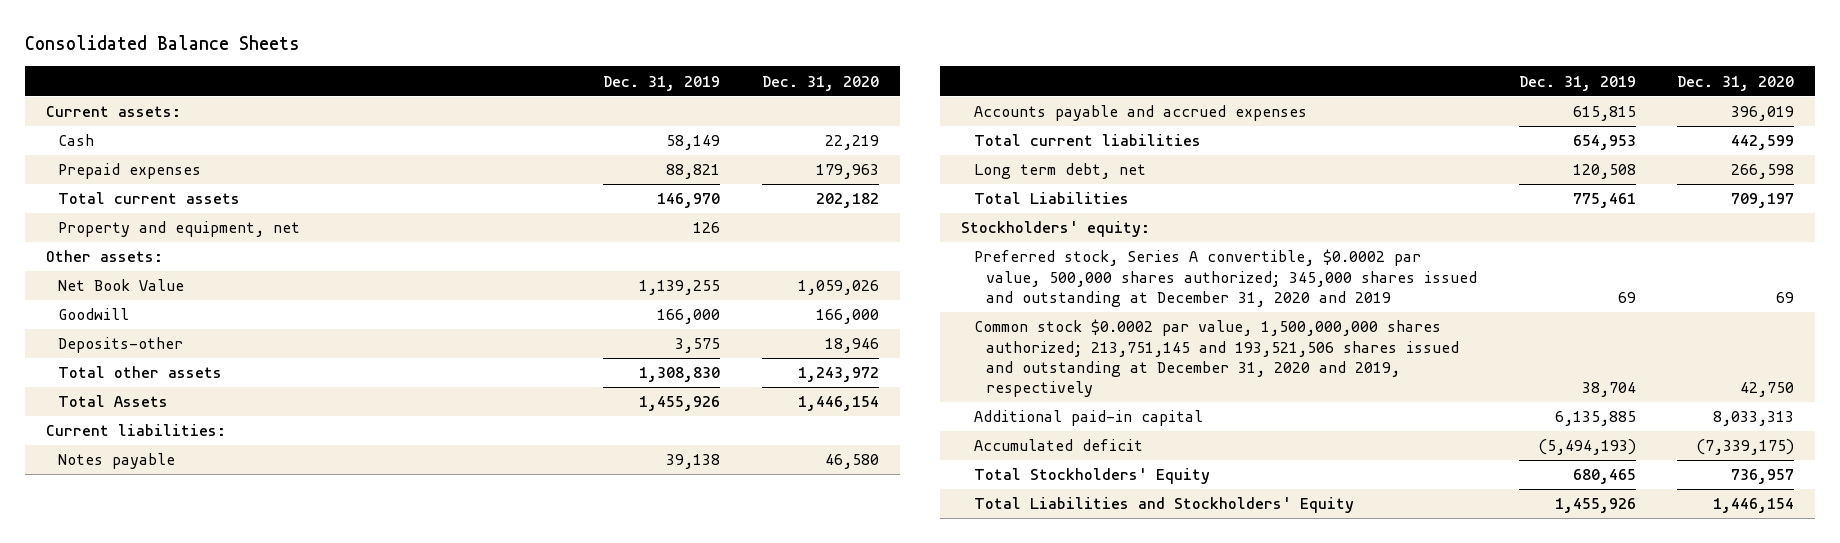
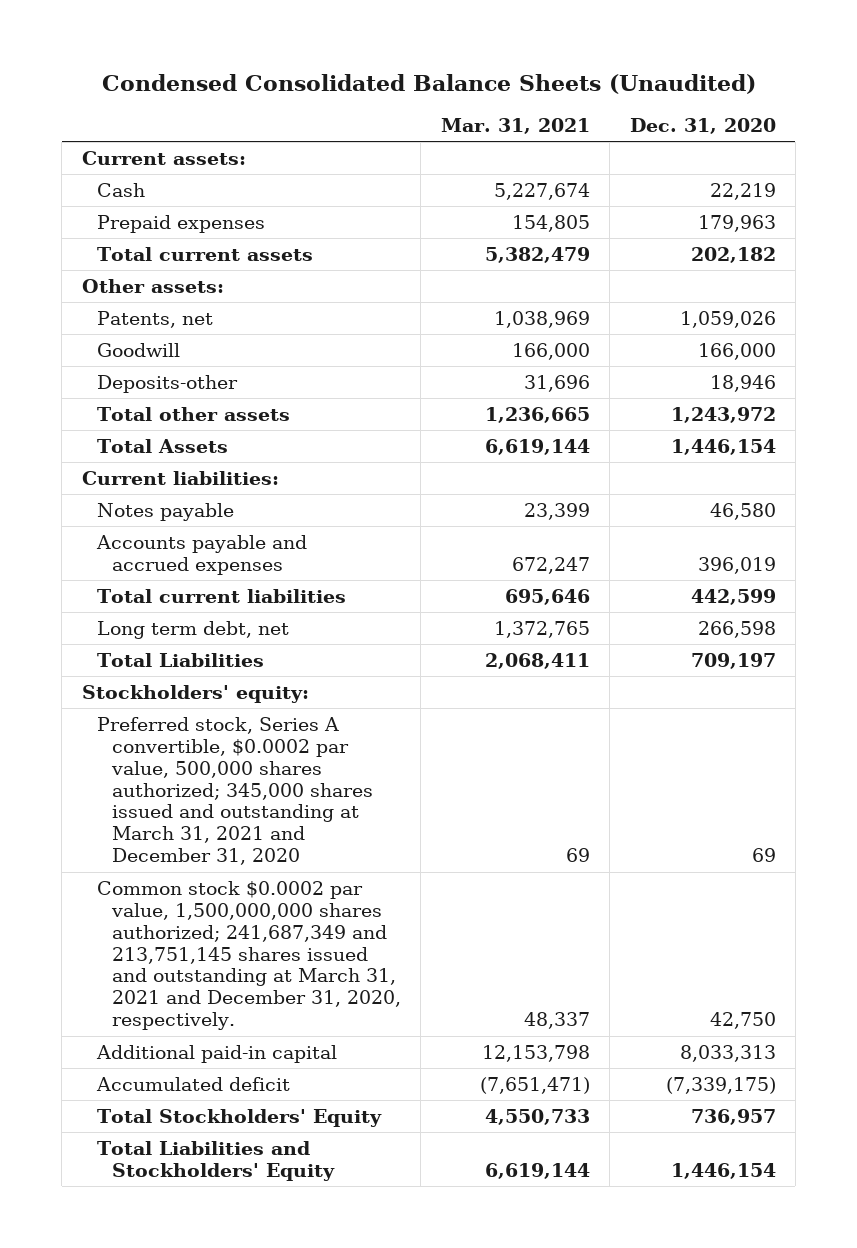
[25,35,301,51] Consolidated Balance Sheets -> [101,73,756,94] Condensed Consolidated Balance Sheets (Unaudited)
[603,75,721,91] Dec. 31, 2019 -> none
none -> [440,118,590,135] Mar. 31, 2021
[58,221,301,238] Property and equipment, net -> none
[58,279,185,292] Net Book Value -> [96,310,213,328] Patents, net
[973,249,1478,307] Preferred stock, Series A convertible, $0.0002 par value, 500,000 shares authorized; 345,000 shares issued and outstanding at December 31, 2020 and 2019 -> [96,716,374,866] Preferred stock, Series A convertible, $0.0002 par value, 500,000 shares authorized; 345,000 shares issued and outstanding at March 31, 2021 and December 31, 2020
[973,319,1460,397] Common stock $0.0002 par value, 1,500,000,000 shares authorized; 213,751,145 and 193,521,506 shares issued and outstanding at December 31, 2020 and 2019, respectively -> [96,880,402,1031] Common stock $0.0002 par value, 1,500,000,000 shares authorized; 241,687,349 and 213,751,145 shares issued and outstanding at March 31, 2021 and December 31, 2020, respectively.

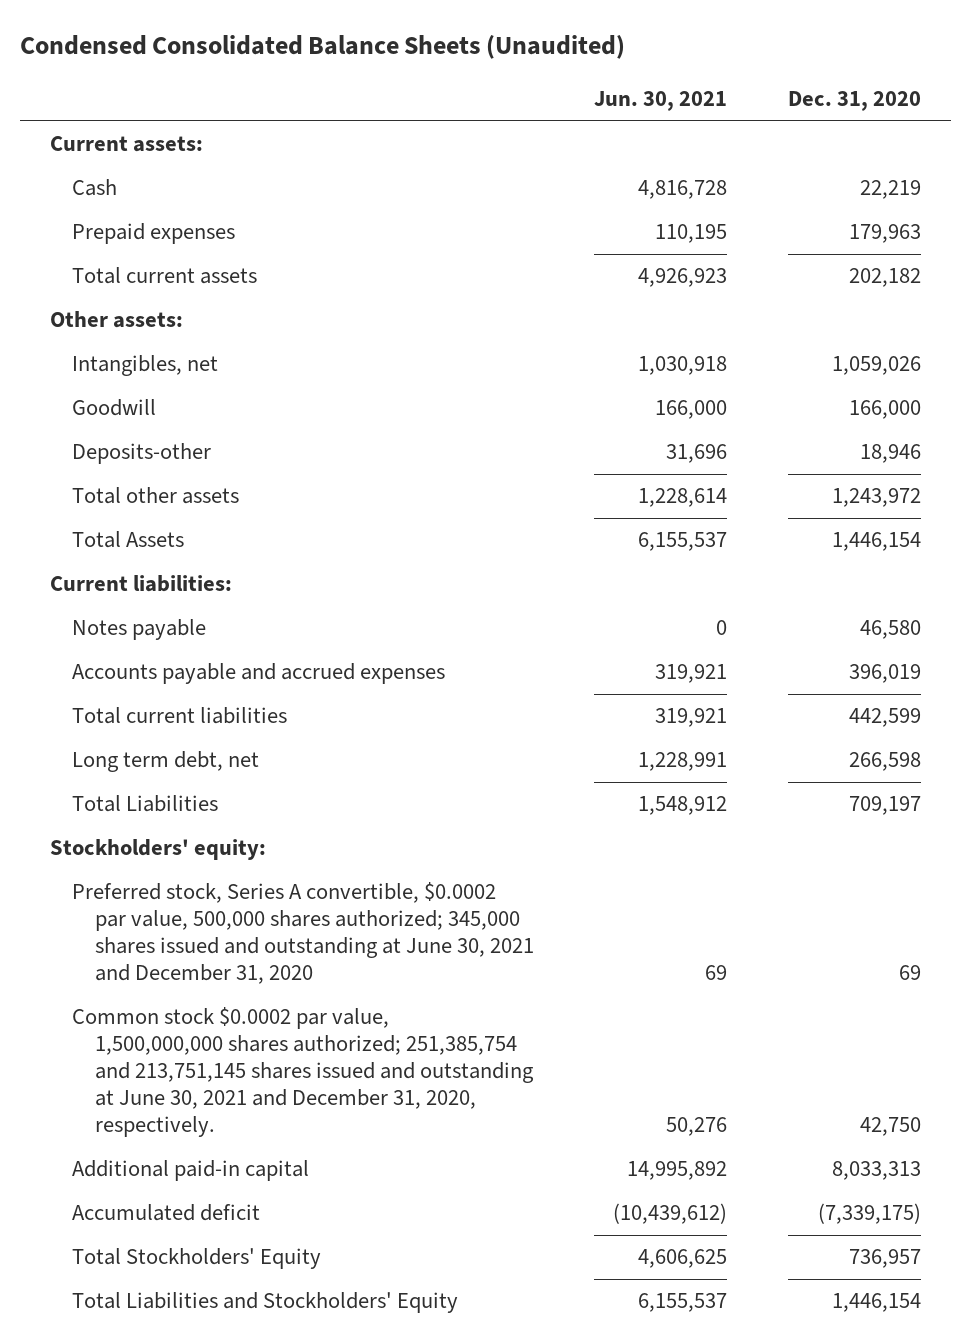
[440,118,590,135] Mar. 31, 2021 -> none
none -> [594,91,728,112] Jun. 30, 2021
[96,310,213,328] Patents, net -> [72,355,219,377] Intangibles, net
[96,716,374,866] Preferred stock, Series A convertible, $0.0002 par value, 500,000 shares authorized; 345,000 shares issued and outstanding at March 31, 2021 and December 31, 2020 -> [72,882,534,985] Preferred stock, Series A convertible, $0.0002 par value, 500,000 shares authorized; 345,000 shares issued and outstanding at June 30, 2021 and December 31, 2020
[96,880,402,1031] Common stock $0.0002 par value, 1,500,000,000 shares authorized; 241,687,349 and 213,751,145 shares issued and outstanding at March 31, 2021 and December 31, 2020, respectively. -> [72,1007,534,1138] Common stock $0.0002 par value, 1,500,000,000 shares authorized; 251,385,754 and 213,751,145 shares issued and outstanding at June 30, 2021 and December 31, 2020, respectively.

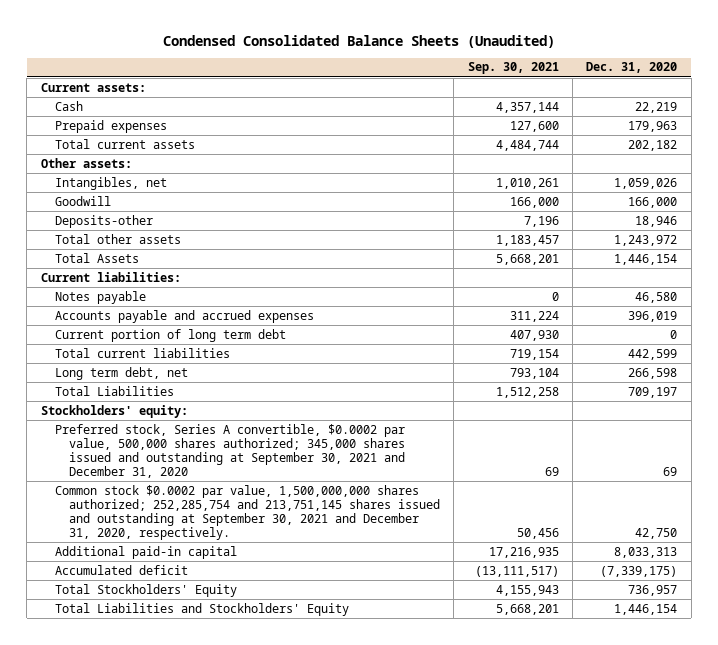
[594,91,728,112] Jun. 30, 2021 -> none
none -> [467,62,559,75] Sep. 30, 2021
none -> [54,328,286,342] Current portion of long term debt
[72,882,534,985] Preferred stock, Series A convertible, $0.0002 par value, 500,000 shares authorized; 345,000 shares issued and outstanding at June 30, 2021 and December 31, 2020 -> [54,423,406,479] Preferred stock, Series A convertible, $0.0002 par value, 500,000 shares authorized; 345,000 shares issued and outstanding at September 30, 2021 and December 31, 2020
[72,1007,534,1138] Common stock $0.0002 par value, 1,500,000,000 shares authorized; 251,385,754 and 213,751,145 shares issued and outstanding at June 30, 2021 and December 31, 2020, respectively. -> [54,484,441,541] Common stock $0.0002 par value, 1,500,000,000 shares authorized; 252,285,754 and 213,751,145 shares issued and outstanding at September 30, 2021 and December 31, 2020, respectively.

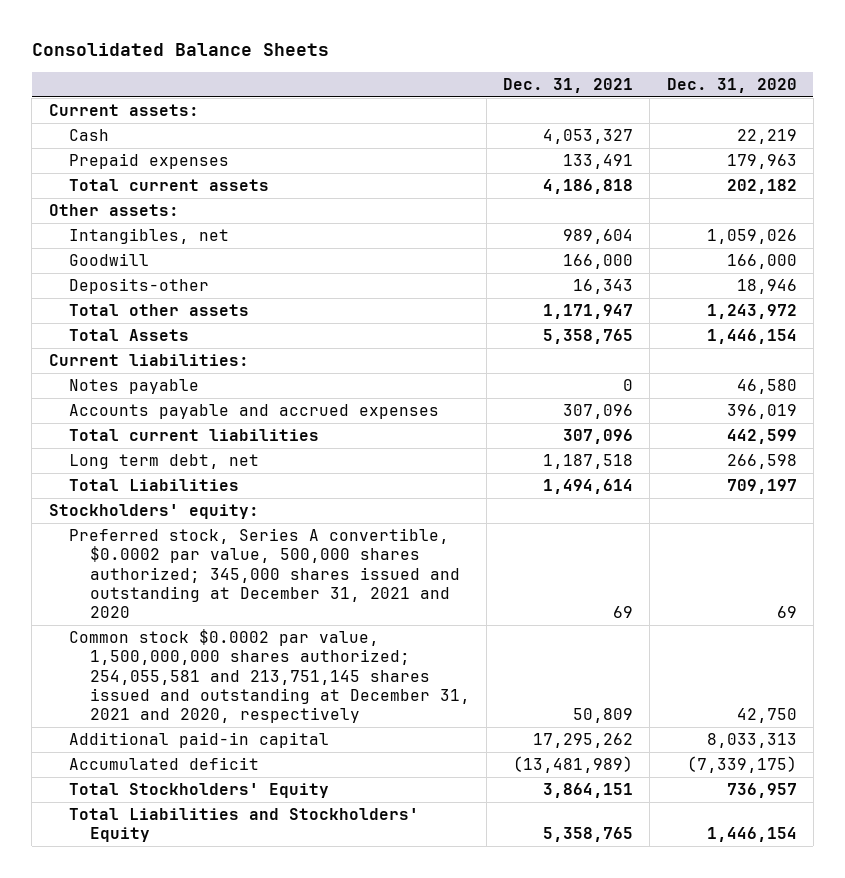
[162,34,555,48] Condensed Consolidated Balance Sheets (Unaudited) -> [31,43,329,57] Consolidated Balance Sheets
[467,62,559,75] Sep. 30, 2021 -> none
none -> [503,78,634,94] Dec. 31, 2021
[54,328,286,342] Current portion of long term debt -> none
[54,423,406,479] Preferred stock, Series A convertible, $0.0002 par value, 500,000 shares authorized; 345,000 shares issued and outstanding at September 30, 2021 and December 31, 2020 -> [69,528,460,618] Preferred stock, Series A convertible, $0.0002 par value, 500,000 shares authorized; 345,000 shares issued and outstanding at December 31, 2021 and 2020
[54,484,441,541] Common stock $0.0002 par value, 1,500,000,000 shares authorized; 252,285,754 and 213,751,145 shares issued and outstanding at September 30, 2021 and December 31, 2020, respectively. -> [69,629,470,723] Common stock $0.0002 par value, 1,500,000,000 shares authorized; 254,055,581 and 213,751,145 shares issued and outstanding at December 31, 2021 and 2020, respectively

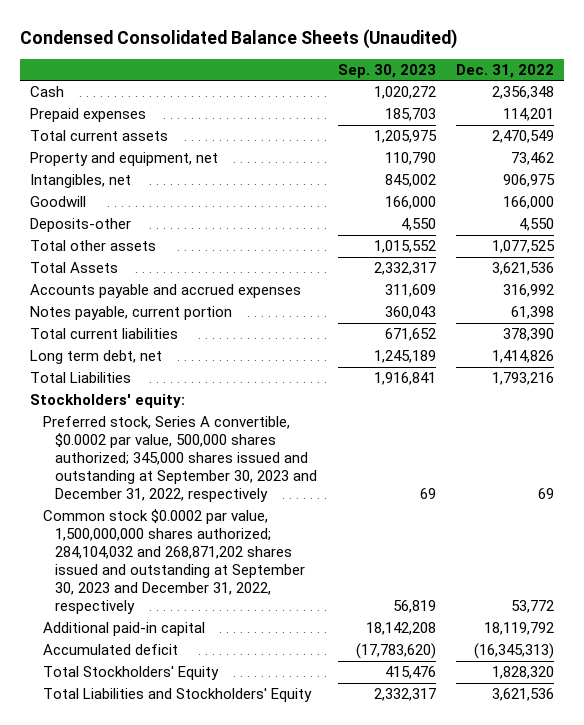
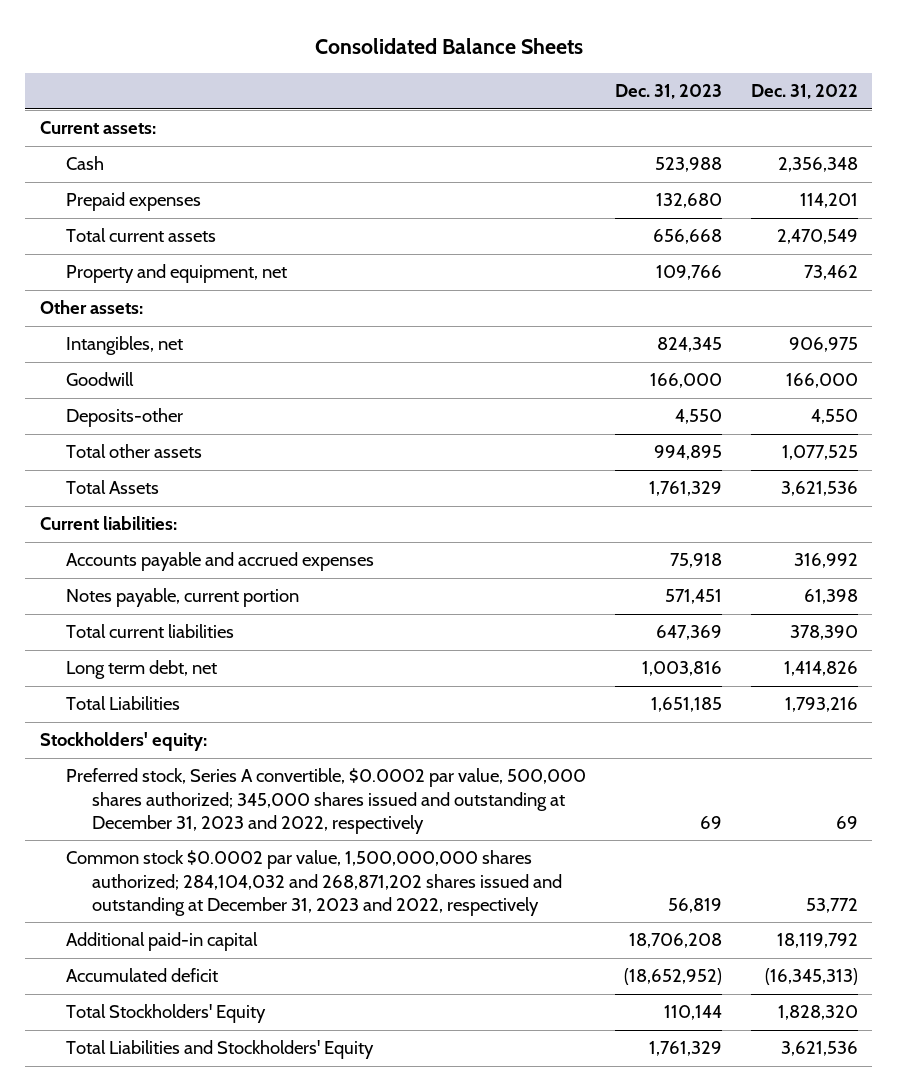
[20,28,458,49] Condensed Consolidated Balance Sheets (Unaudited) -> [314,38,583,55] Consolidated Balance Sheets
[337,63,436,78] Sep. 30, 2023 -> none
none -> [614,84,722,100] Dec. 31, 2023
none -> [39,121,156,135] Current assets:
none -> [39,300,143,315] Other assets:
none -> [39,516,177,531] Current liabilities:
[42,416,318,503] Preferred stock, Series A convertible, $0.0002 par value, 500,000 shares authorized; 345,000 shares issued and outstanding at September 30, 2023 and December 31, 2022, respectively -> [65,768,586,834] Preferred stock, Series A convertible, $0.0002 par value, 500,000 shares authorized; 345,000 shares issued and outstanding at December 31, 2023 and 2022, respectively
[42,509,306,615] Common stock $0.0002 par value, 1,500,000,000 shares authorized; 284,104,032 and 268,871,202 shares issued and outstanding at September 30, 2023 and December 31, 2022, respectively -> [65,850,563,916] Common stock $0.0002 par value, 1,500,000,000 shares authorized; 284,104,032 and 268,871,202 shares issued and outstanding at December 31, 2023 and 2022, respectively

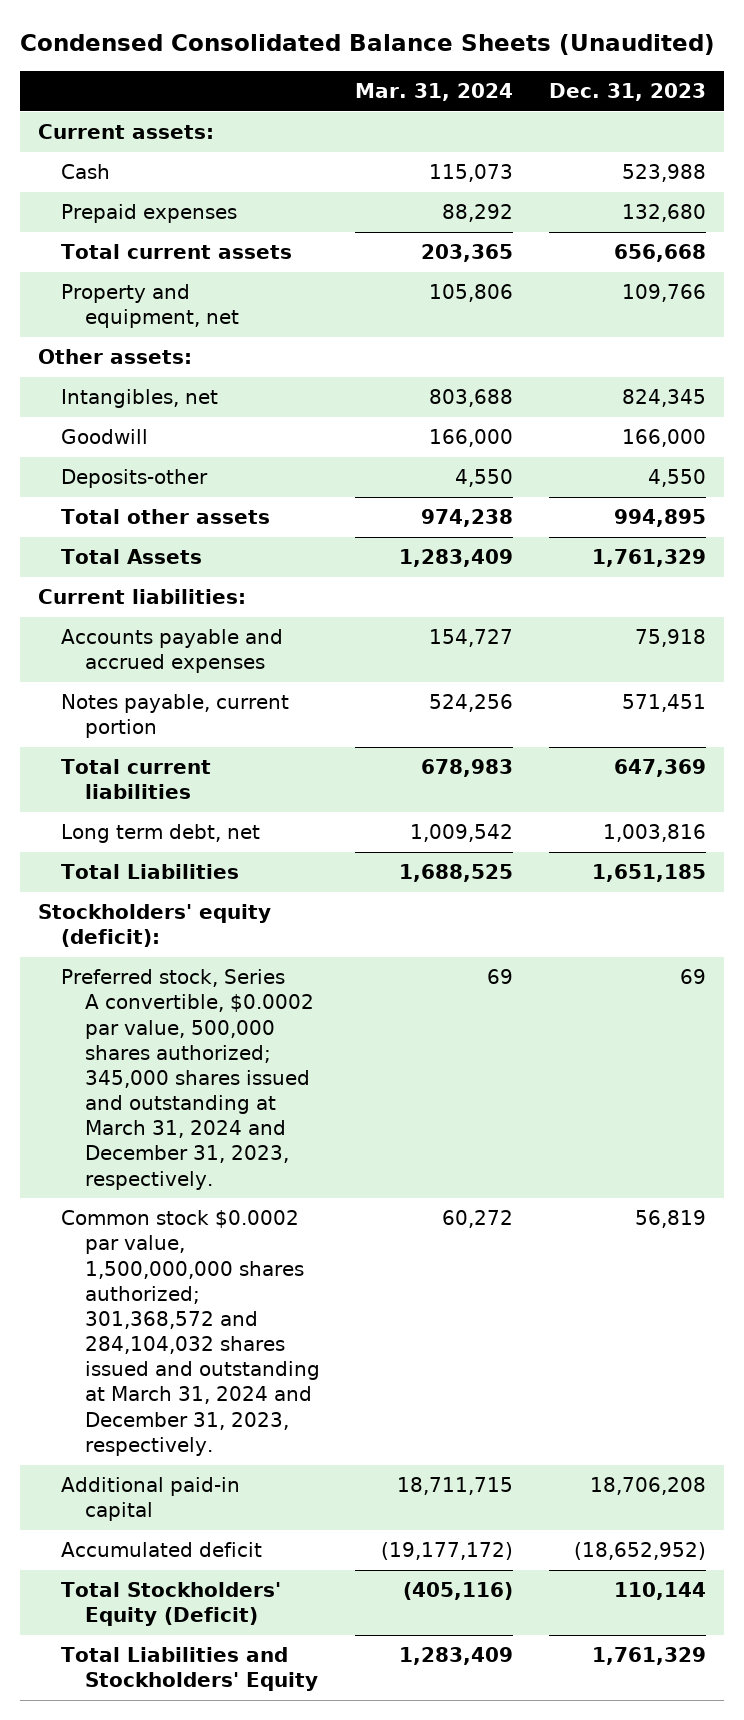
[314,38,583,55] Consolidated Balance Sheets -> [19,33,715,55] Condensed Consolidated Balance Sheets (Unaudited)
[750,84,858,100] Dec. 31, 2022 -> none
none -> [355,83,514,102] Mar. 31, 2024
[39,732,207,752] Stockholders' equity: -> [37,904,271,948] Stockholders' equity (deficit):
[65,768,586,834] Preferred stock, Series A convertible, $0.0002 par value, 500,000 shares authorized; 345,000 shares issued and outstanding at December 31, 2023 and 2022, respectively -> [61,969,314,1190] Preferred stock, Series A convertible, $0.0002 par value, 500,000 shares authorized; 345,000 shares issued and outstanding at March 31, 2024 and December 31, 2023, respectively.
[65,850,563,916] Common stock $0.0002 par value, 1,500,000,000 shares authorized; 284,104,032 and 268,871,202 shares issued and outstanding at December 31, 2023 and 2022, respectively -> [61,1210,320,1456] Common stock $0.0002 par value, 1,500,000,000 shares authorized; 301,368,572 and 284,104,032 shares issued and outstanding at March 31, 2024 and December 31, 2023, respectively.
[65,1004,266,1024] Total Stockholders' Equity -> [61,1582,282,1627] Total Stockholders' Equity (Deficit)

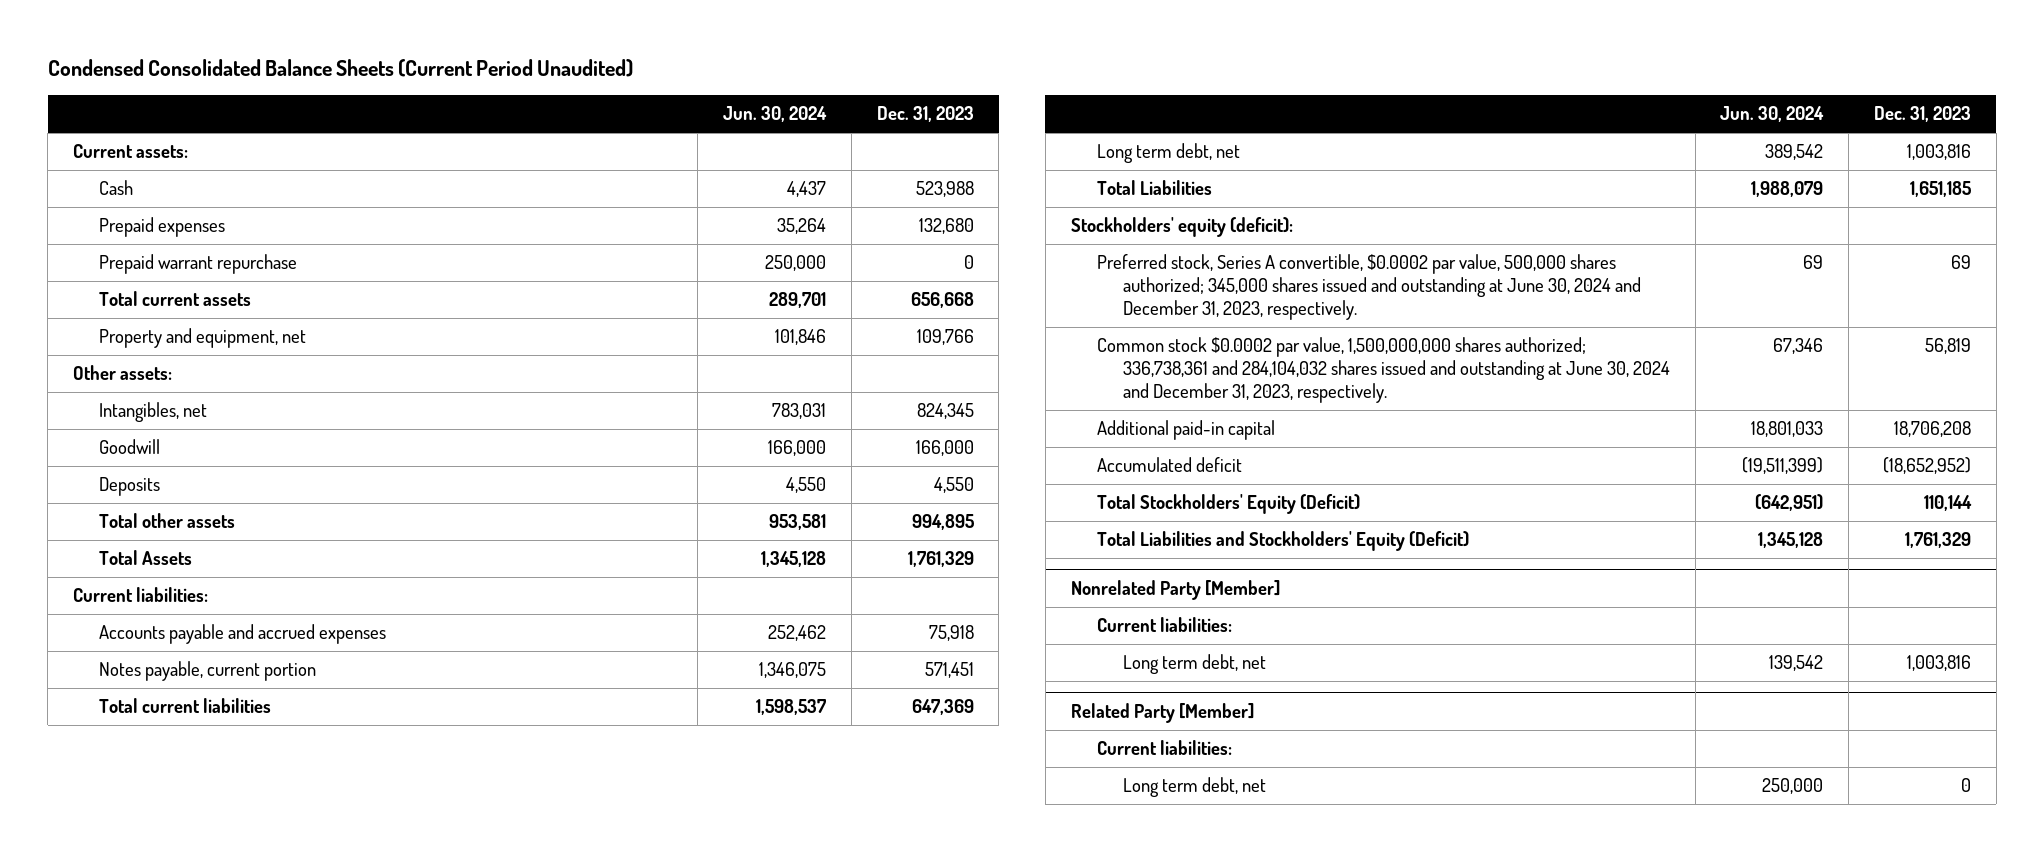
[19,33,715,55] Condensed Consolidated Balance Sheets (Unaudited) -> [47,59,633,78] Condensed Consolidated Balance Sheets (Current Period Unaudited)
[355,83,514,102] Mar. 31, 2024 -> none
none -> [722,106,827,123] Jun. 30, 2024
none -> [99,254,298,275] Prepaid warrant repurchase
[61,469,209,489] Deposits-other -> [99,477,161,497] Deposits
[61,969,314,1190] Preferred stock, Series A convertible, $0.0002 par value, 500,000 shares authorized; 345,000 shares issued and outstanding at March 31, 2024 and December 31, 2023, respectively. -> [1096,254,1641,320] Preferred stock, Series A convertible, $0.0002 par value, 500,000 shares authorized; 345,000 shares issued and outstanding at June 30, 2024 and December 31, 2023, respectively.
[61,1210,320,1456] Common stock $0.0002 par value, 1,500,000,000 shares authorized; 301,368,572 and 284,104,032 shares issued and outstanding at March 31, 2024 and December 31, 2023, respectively. -> [1096,337,1670,403] Common stock $0.0002 par value, 1,500,000,000 shares authorized; 336,738,361 and 284,104,032 shares issued and outstanding at June 30, 2024 and December 31, 2023, respectively.
[61,1647,318,1692] Total Liabilities and Stockholders' Equity -> [1096,531,1469,552] Total Liabilities and Stockholders' Equity (Deficit)
none -> [1070,579,1280,600] Nonrelated Party [Member]
none -> [1096,617,1232,633] Current liabilities:
none -> [1122,654,1266,675] Long term debt, net
none -> [1070,702,1254,723] Related Party [Member]
none -> [1096,740,1232,756] Current liabilities:
none -> [1122,777,1266,798] Long term debt, net

